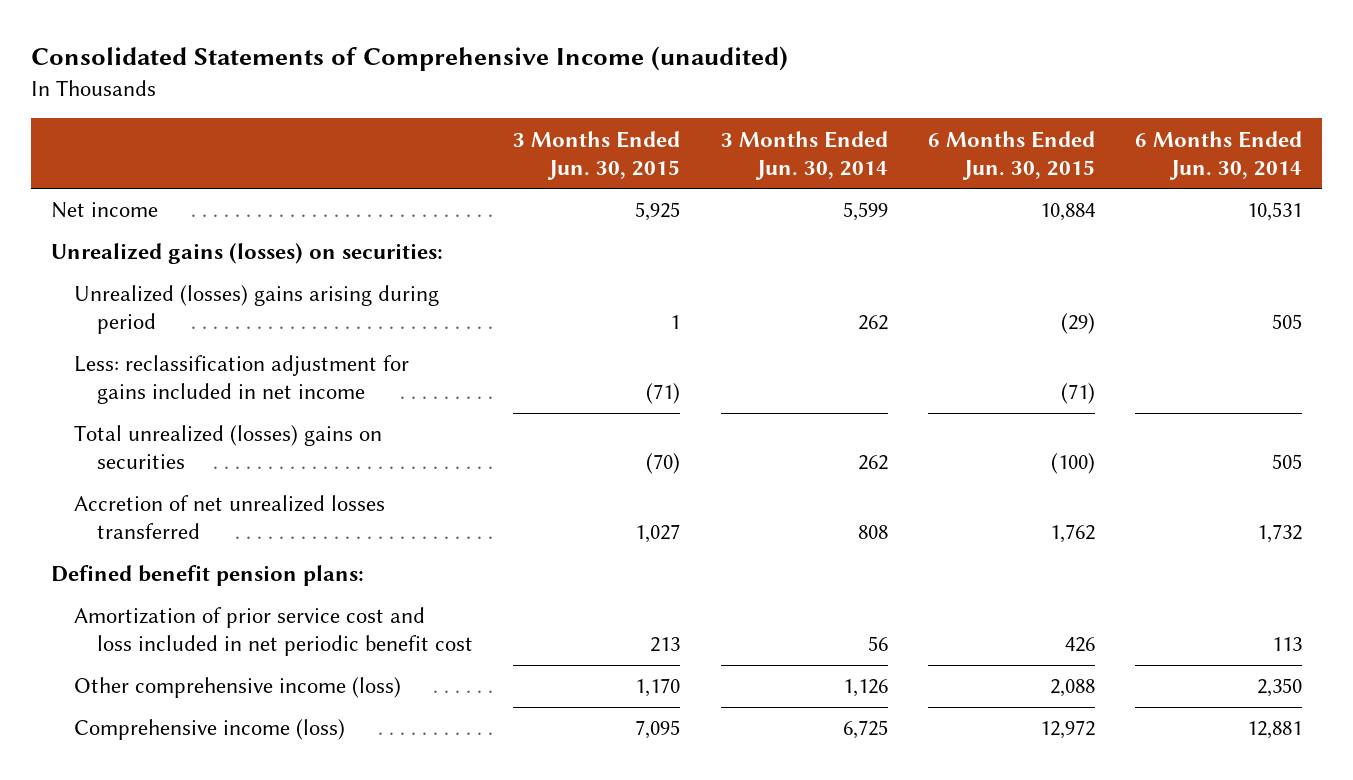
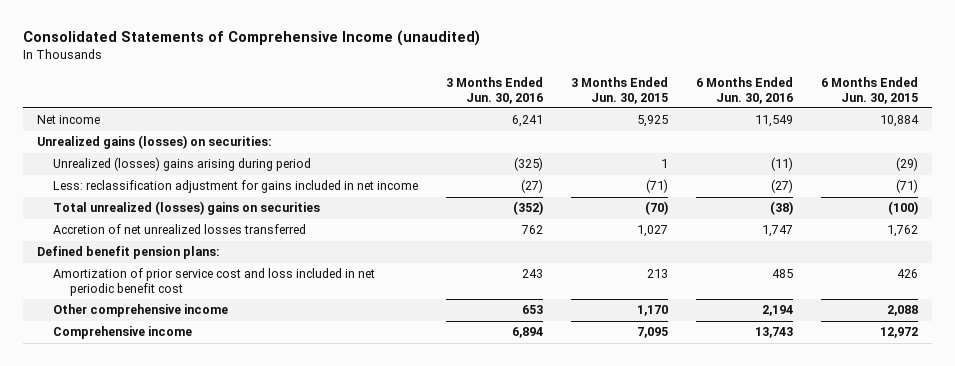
[720,130,888,180] 3 Months Ended Jun. 30, 2014 -> none
[1135,130,1303,180] 6 Months Ended Jun. 30, 2014 -> none
none -> [446,76,544,104] 3 Months Ended Jun. 30, 2016
none -> [695,76,793,104] 6 Months Ended Jun. 30, 2016
[73,677,401,699] Other comprehensive income (loss) -> [53,304,229,318] Other comprehensive income
[73,719,345,741] Comprehensive income (loss) -> [53,326,193,340] Comprehensive income

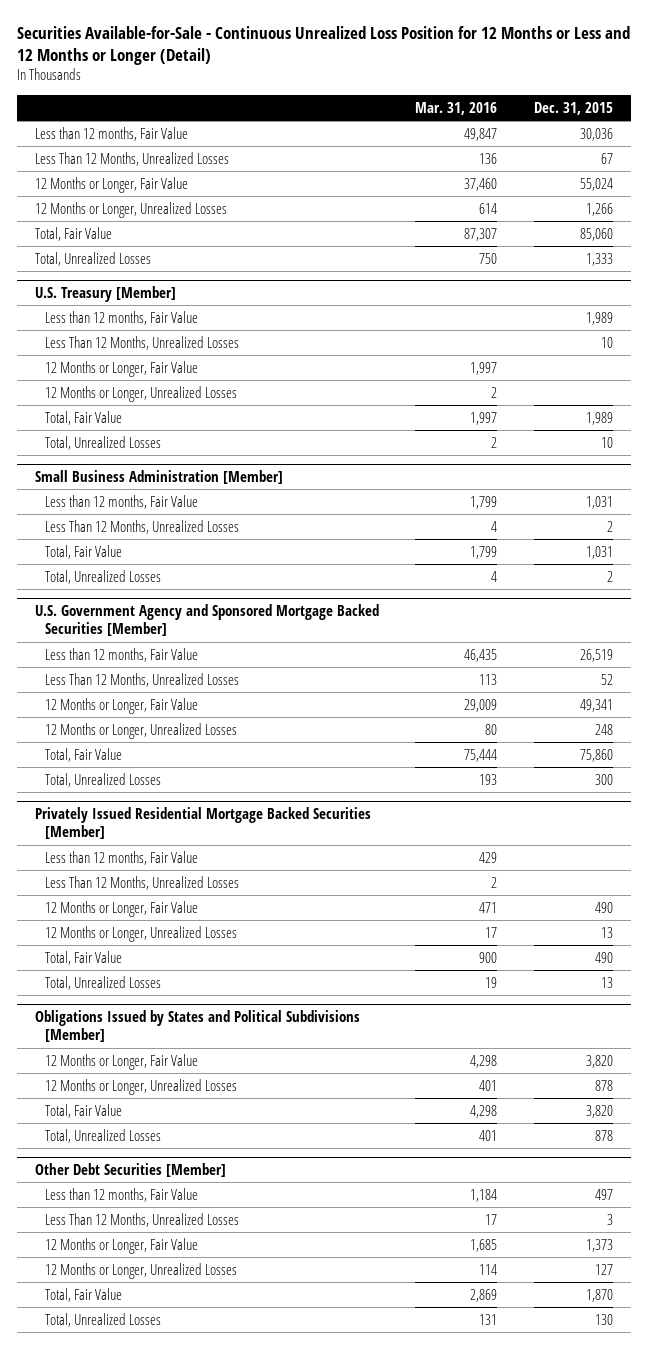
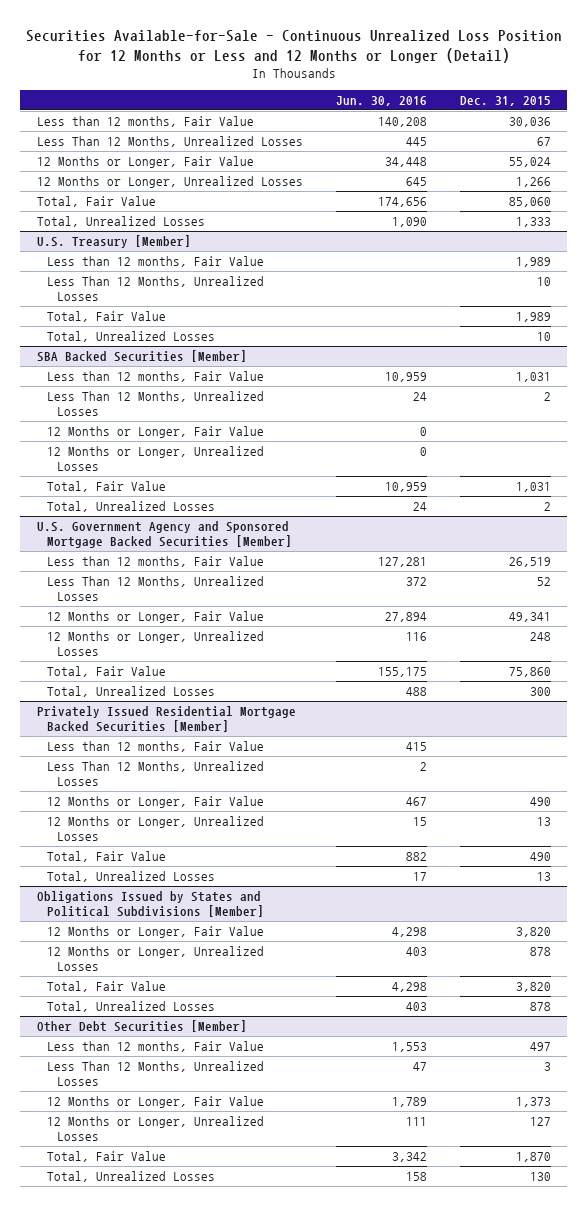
[415,101,498,115] Mar. 31, 2016 -> none
none -> [335,96,427,107] Jun. 30, 2016
[45,360,199,377] 12 Months or Longer, Fair Value -> none
[45,385,238,402] 12 Months or Longer, Unrealized Losses -> none
[34,469,283,484] Small Business Administration [Member] -> [36,349,247,362] SBA Backed Securities [Member]
none -> [46,425,264,438] 12 Months or Longer, Fair Value
none -> [46,445,264,471] 12 Months or Longer, Unrealized Losses

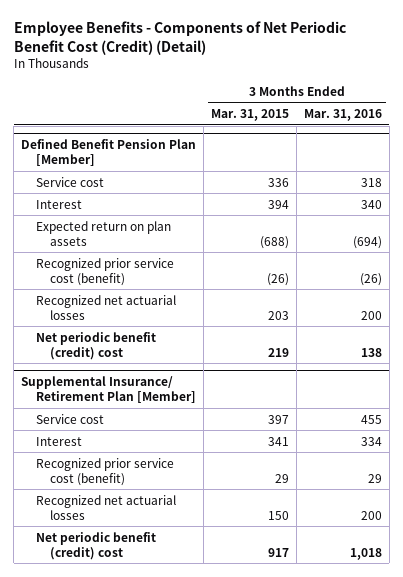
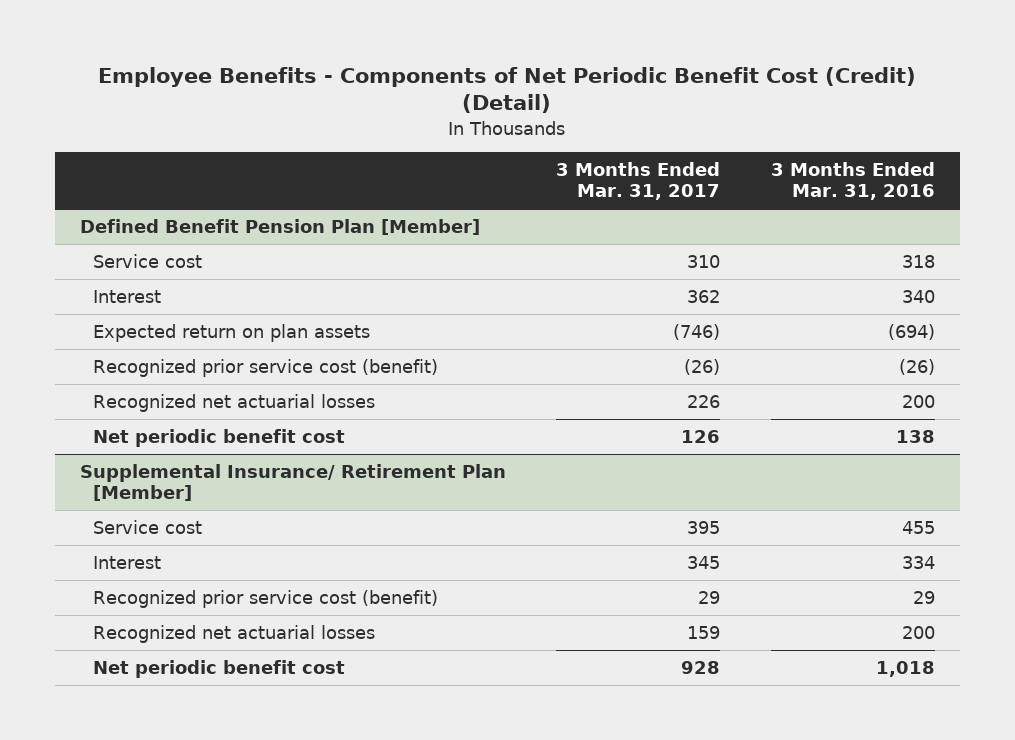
[211,109,290,122] Mar. 31, 2015 -> none
none -> [556,162,721,201] 3 Months Ended Mar. 31, 2017
[35,331,156,360] Net periodic benefit (credit) cost -> [93,428,346,447] Net periodic benefit cost
[35,531,156,560] Net periodic benefit (credit) cost -> [93,659,346,678] Net periodic benefit cost

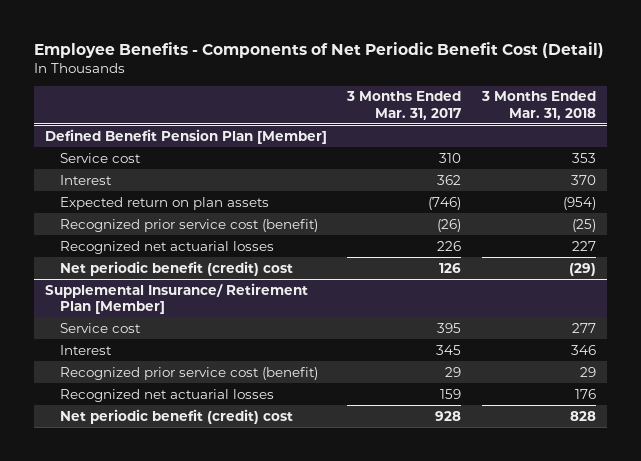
[98,66,917,114] Employee Benefits - Components of Net Periodic Benefit Cost (Credit) (Detail) -> [34,41,605,58] Employee Benefits - Components of Net Periodic Benefit Cost (Detail)
[770,162,935,201] 3 Months Ended Mar. 31, 2016 -> none
none -> [481,91,597,120] 3 Months Ended Mar. 31, 2018
[93,428,346,447] Net periodic benefit cost -> [59,260,293,276] Net periodic benefit (credit) cost
[93,659,346,678] Net periodic benefit cost -> [59,408,293,424] Net periodic benefit (credit) cost

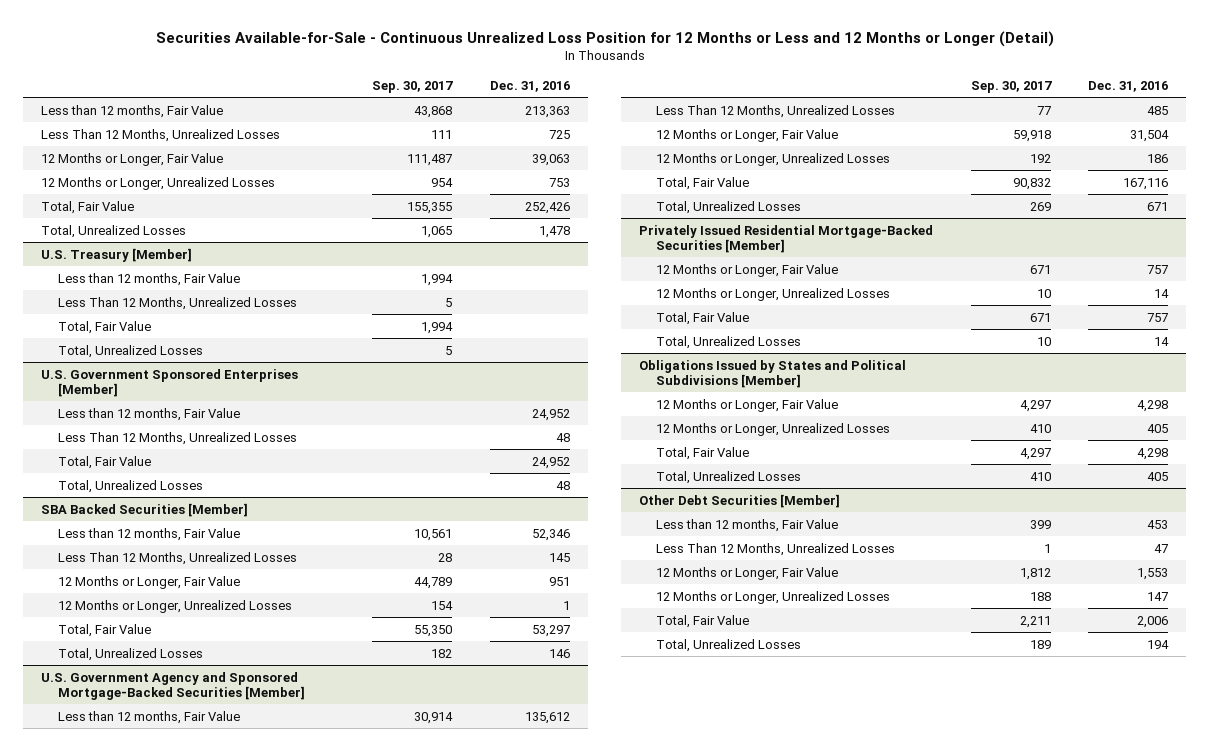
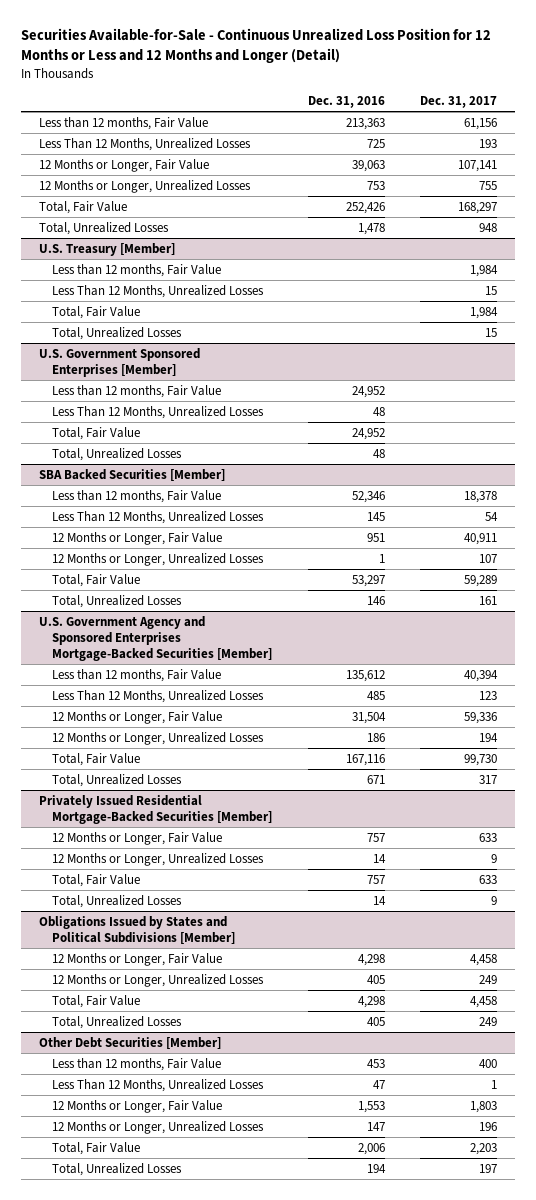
[155,30,1054,47] Securities Available-for-Sale - Continuous Unrealized Loss Position for 12 Months or Less and 12 Months or Longer (Detail) -> [20,28,491,64] Securities Available-for-Sale - Continuous Unrealized Loss Position for 12 Months or Less and 12 Months and Longer (Detail)
[372,81,454,94] Sep. 30, 2017 -> none
none -> [420,95,498,108] Dec. 31, 2017
[41,671,306,700] U.S. Government Agency and Sponsored Mortgage-Backed Securities [Member] -> [38,615,272,661] U.S. Government Agency and Sponsored Enterprises Mortgage-Backed Securities [Member]

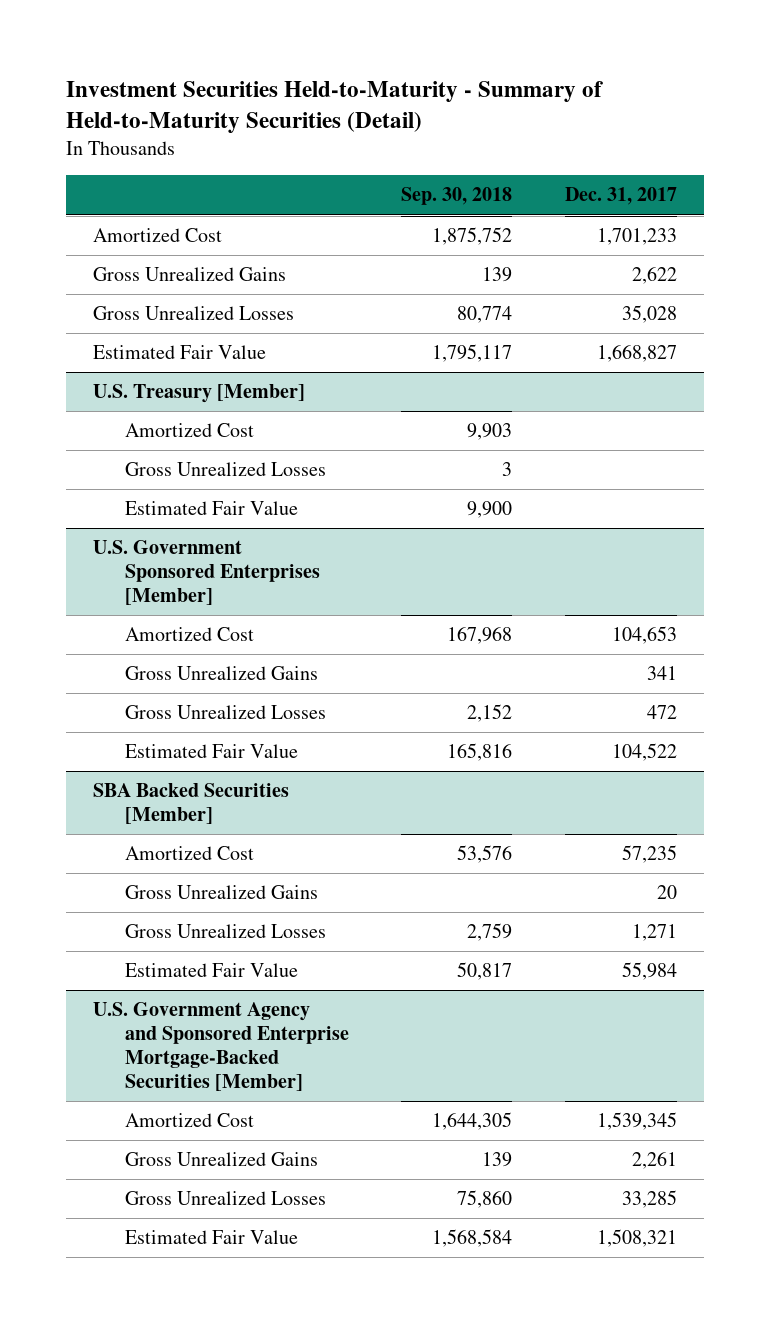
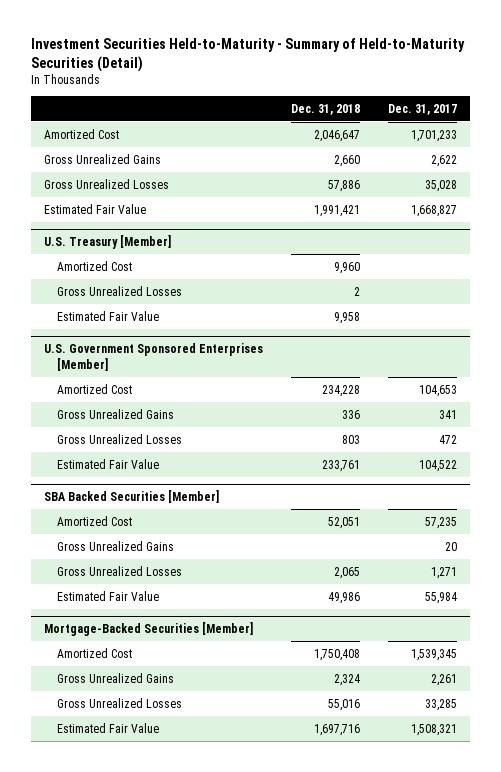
[401,187,513,206] Sep. 30, 2018 -> none
none -> [291,103,361,115] Dec. 31, 2018
[92,1002,349,1092] U.S. Government Agency and Sponsored Enterprise Mortgage-Backed Securities [Member] -> [44,622,254,637] Mortgage-Backed Securities [Member]

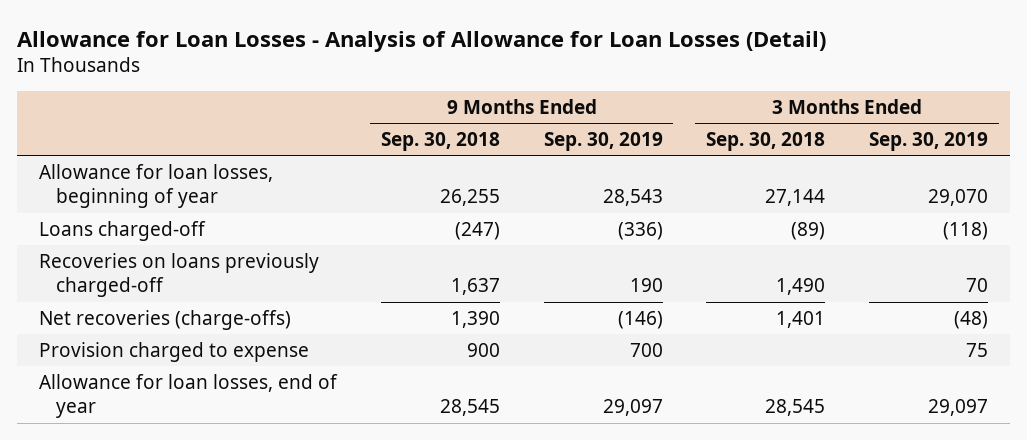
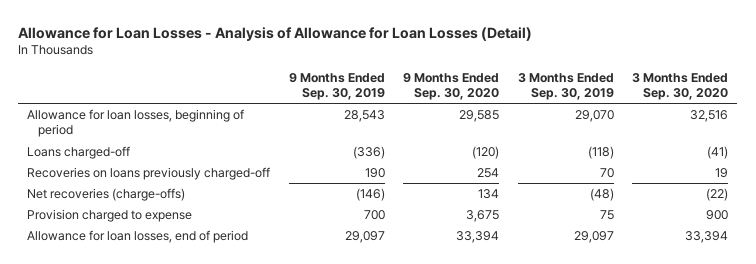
[380,132,500,152] Sep. 30, 2018 -> none
[706,132,826,152] Sep. 30, 2018 -> none
none -> [403,72,500,101] 9 Months Ended Sep. 30, 2020
none -> [632,72,729,101] 3 Months Ended Sep. 30, 2020
[39,163,274,209] Allowance for loan losses, beginning of year -> [27,109,245,138] Allowance for loan losses, beginning of period
[39,373,339,419] Allowance for loan losses, end of year -> [27,230,249,244] Allowance for loan losses, end of period

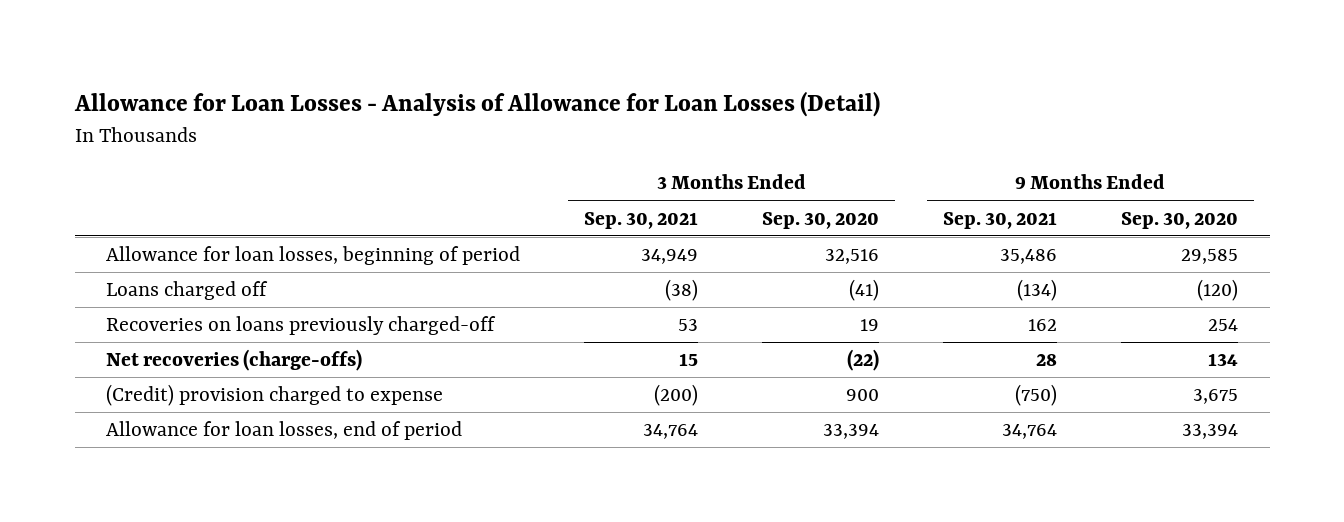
[288,72,385,101] 9 Months Ended Sep. 30, 2019 -> none
[517,72,614,101] 3 Months Ended Sep. 30, 2019 -> none
none -> [584,211,699,229] Sep. 30, 2021
none -> [942,211,1057,229] Sep. 30, 2021
[27,146,131,160] Loans charged-off -> [106,281,269,301] Loans charged off
[27,209,193,223] Provision charged to expense -> [106,384,444,407] (Credit) provision charged to expense

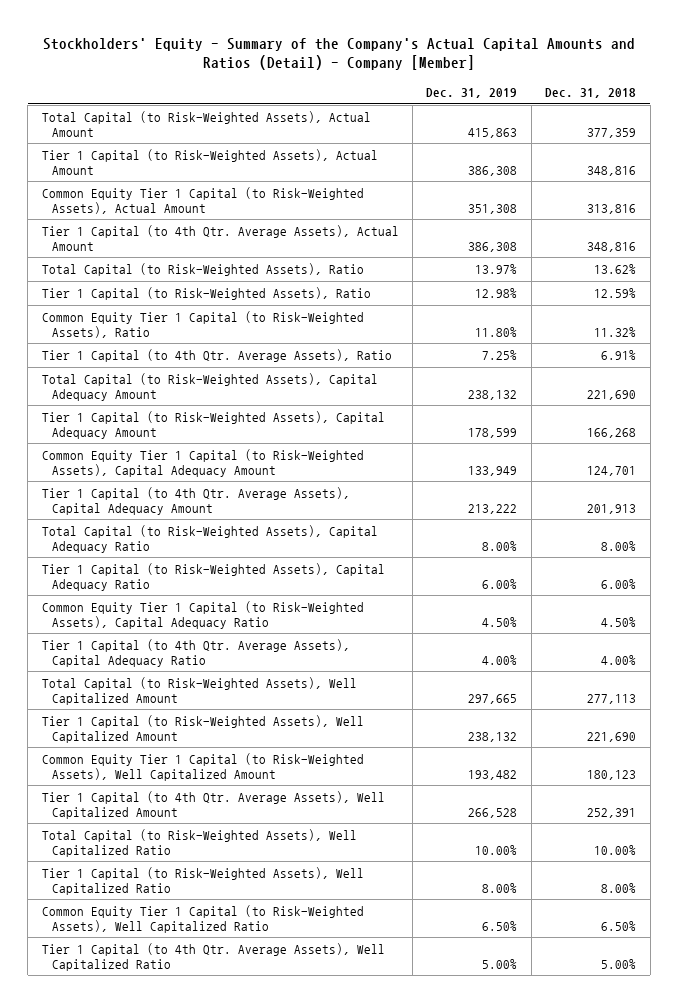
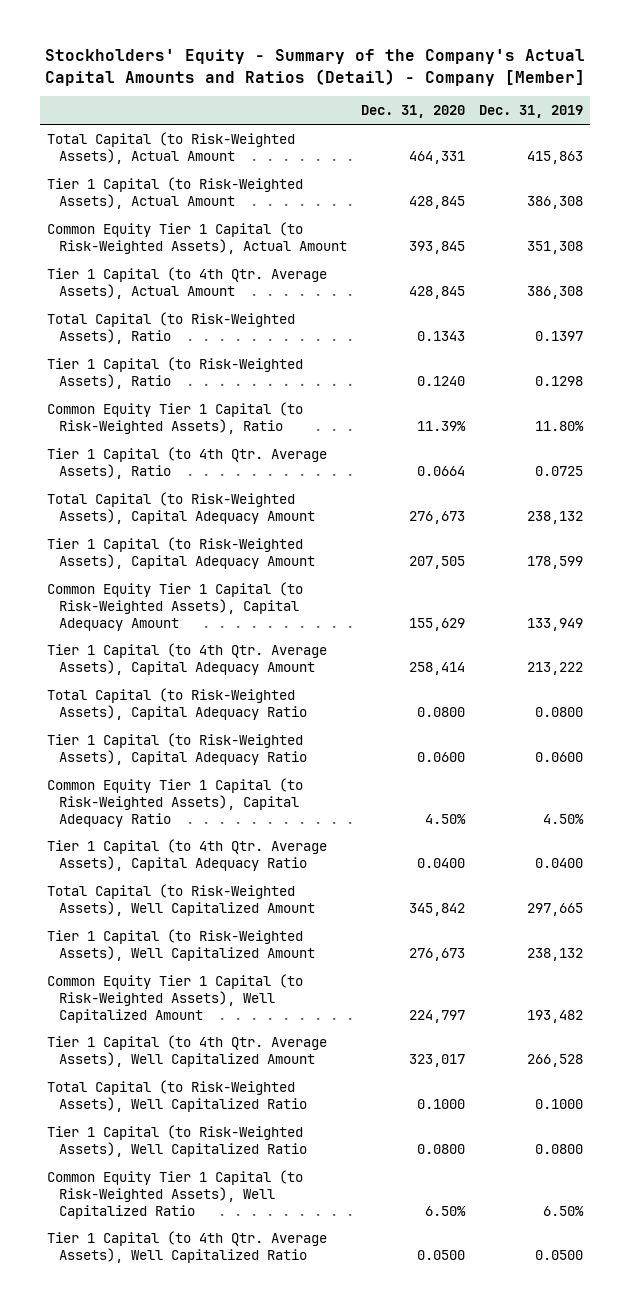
[545,87,637,98] Dec. 31, 2018 -> none
none -> [360,105,465,119] Dec. 31, 2020
[475,263,518,274] 13.97% -> [534,330,583,341] 0.1397
[475,287,518,298] 12.98% -> [534,375,583,386] 0.1298
[482,349,518,360] 7.25% -> [534,465,583,476] 0.0725
[482,540,518,551] 8.00% -> [534,706,583,717] 0.0800
[482,578,518,589] 6.00% -> [534,751,583,762] 0.0600
[482,654,518,665] 4.00% -> [534,857,583,868] 0.0400
[475,844,518,855] 10.00% -> [534,1098,583,1109] 0.1000
[482,882,518,893] 8.00% -> [534,1143,583,1154] 0.0800
[482,958,518,969] 5.00% -> [534,1249,583,1260] 0.0500

